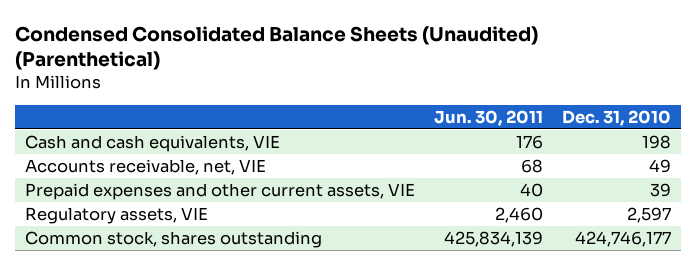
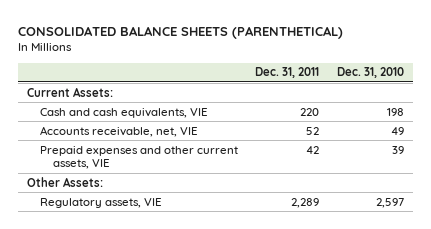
[15,25,539,71] Condensed Consolidated Balance Sheets (Unaudited) (Parenthetical) -> [18,25,344,39] CONSOLIDATED BALANCE SHEETS (PARENTHETICAL)
[434,109,544,126] Jun. 30, 2011 -> none
none -> [255,67,320,79] Dec. 31, 2011
none -> [27,86,114,97] Current Assets:
none -> [27,176,104,187] Other Assets:
[24,230,322,248] Common stock, shares outstanding -> none

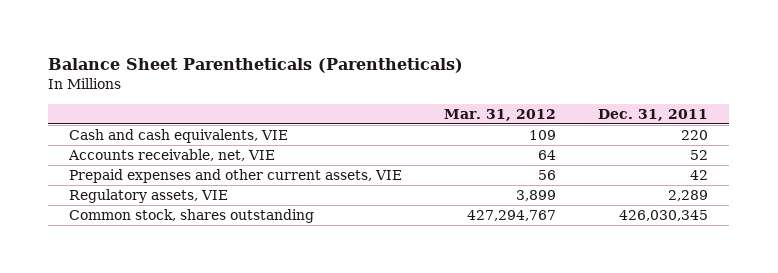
[18,25,344,39] CONSOLIDATED BALANCE SHEETS (PARENTHETICAL) -> [48,58,464,74] Balance Sheet Parentheticals (Parentheticals)
[336,67,404,79] Dec. 31, 2010 -> none
none -> [444,108,557,121] Mar. 31, 2012
[27,86,114,97] Current Assets: -> none
[27,176,104,187] Other Assets: -> none
none -> [69,209,315,224] Common stock, shares outstanding

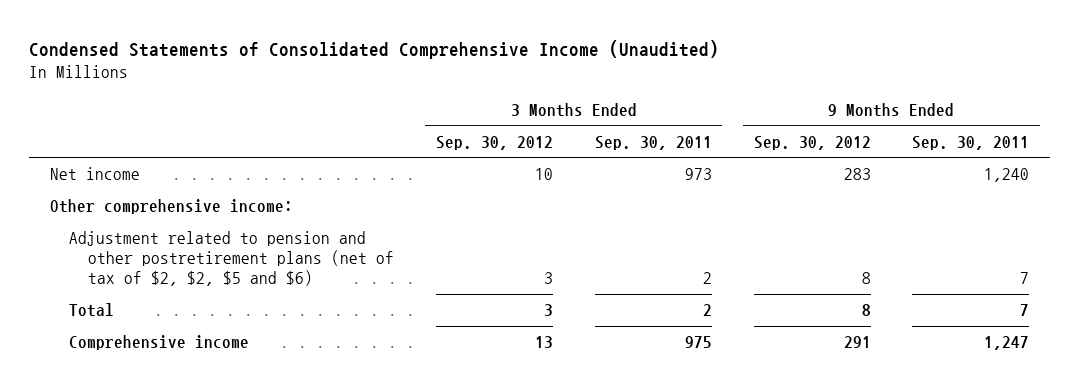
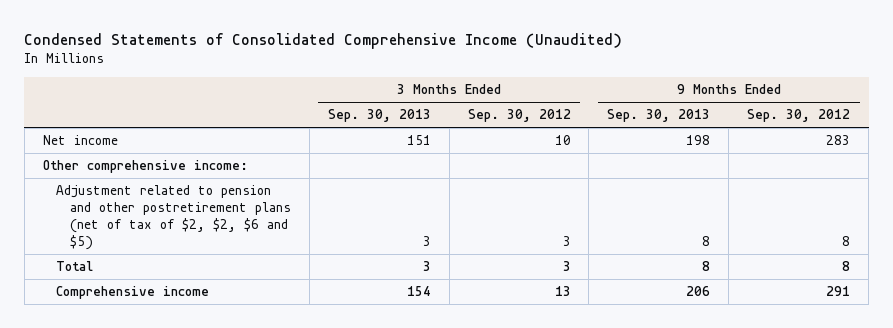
[594,135,712,150] Sep. 30, 2011 -> none
[912,135,1030,150] Sep. 30, 2011 -> none
none -> [327,109,431,123] Sep. 30, 2013
none -> [607,109,711,123] Sep. 30, 2013
[69,231,394,287] Adjustment related to pension and other postretirement plans (net of tax of $2, $2, $5 and $6) -> [56,185,291,250] Adjustment related to pension and other postretirement plans (net of tax of $2, $2, $6 and $5)

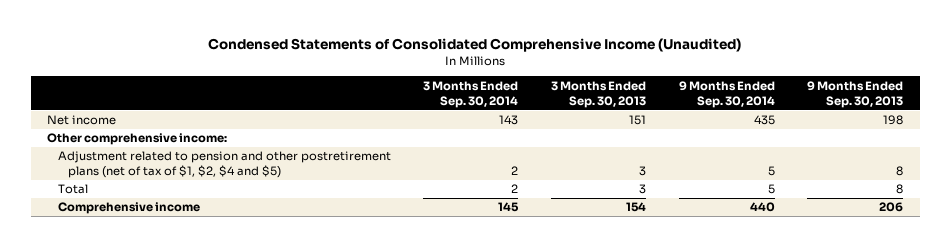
[467,109,571,123] Sep. 30, 2012 -> none
[747,109,851,123] Sep. 30, 2012 -> none
none -> [423,80,519,108] 3 Months Ended Sep. 30, 2014
none -> [678,80,775,108] 9 Months Ended Sep. 30, 2014
[56,185,291,250] Adjustment related to pension and other postretirement plans (net of tax of $2, $2, $6 and $5) -> [57,151,391,179] Adjustment related to pension and other postretirement plans (net of tax of $1, $2, $4 and $5)

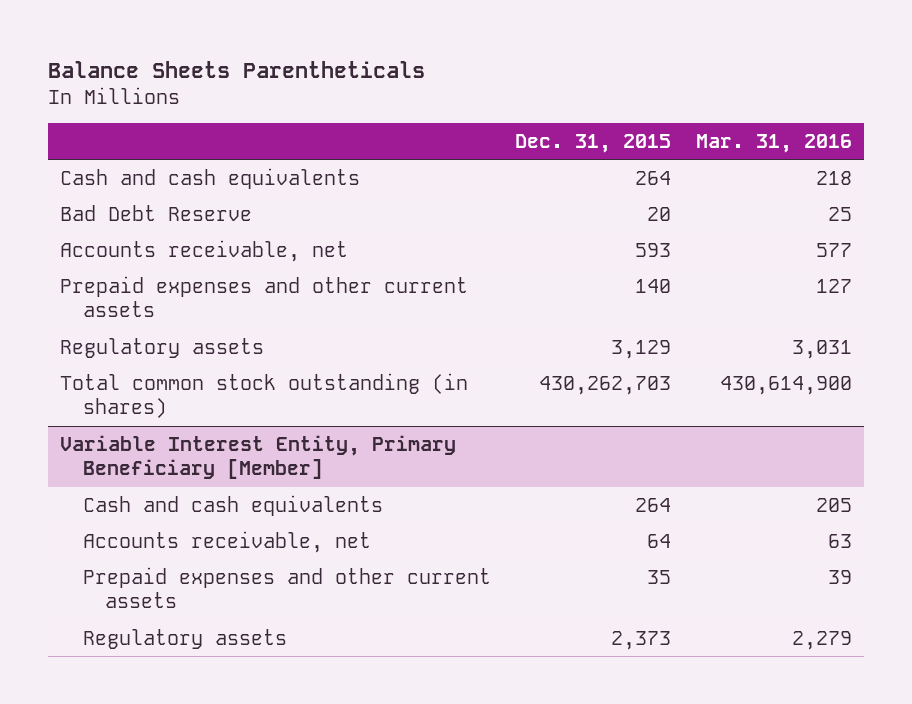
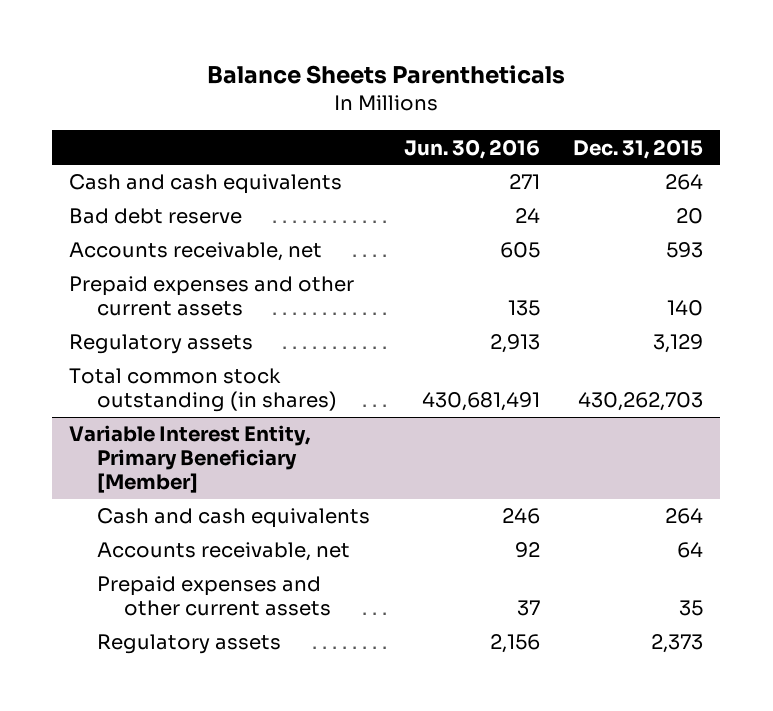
[695,133,852,153] Mar. 31, 2016 -> none
none -> [403,138,540,159] Jun. 30, 2016
[60,204,253,221] Bad Debt Reserve -> [69,208,243,225] Bad debt reserve

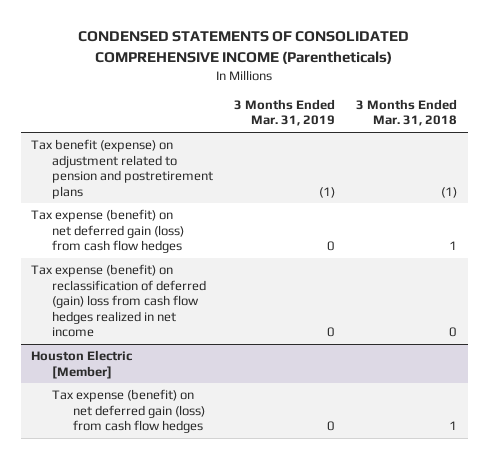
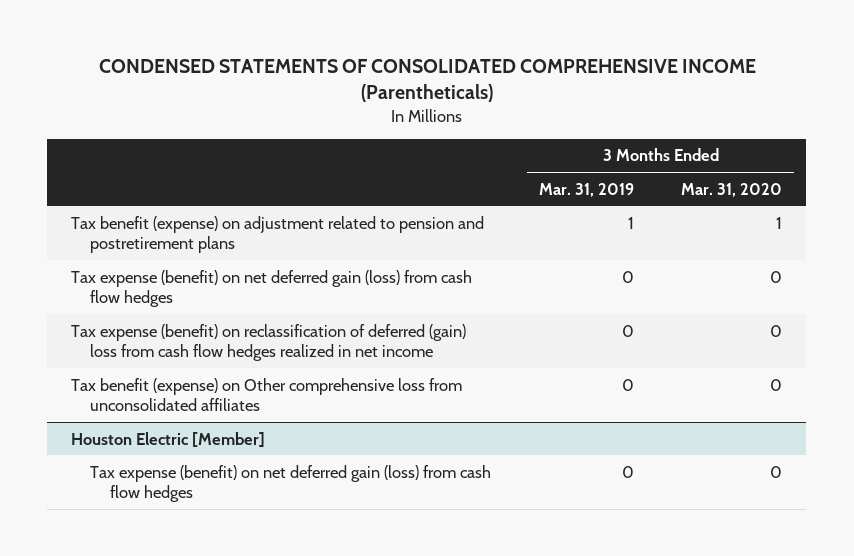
[356,98,458,127] 3 Months Ended Mar. 31, 2018 -> none
none -> [681,182,783,197] Mar. 31, 2020
[319,186,336,198] (1) -> [627,216,634,229] 1
none -> [71,377,463,411] Tax benefit (expense) on Other comprehensive loss from unconsolidated affiliates

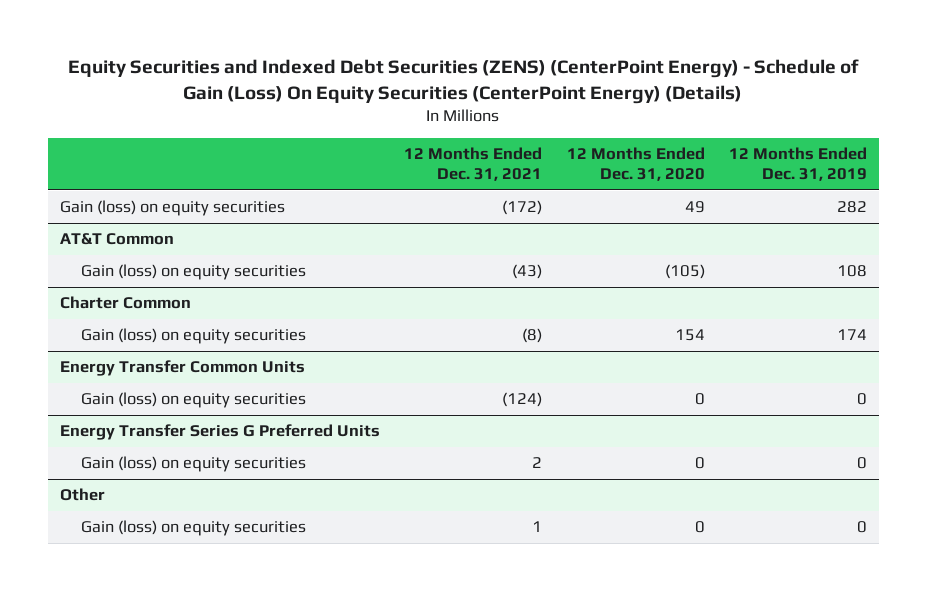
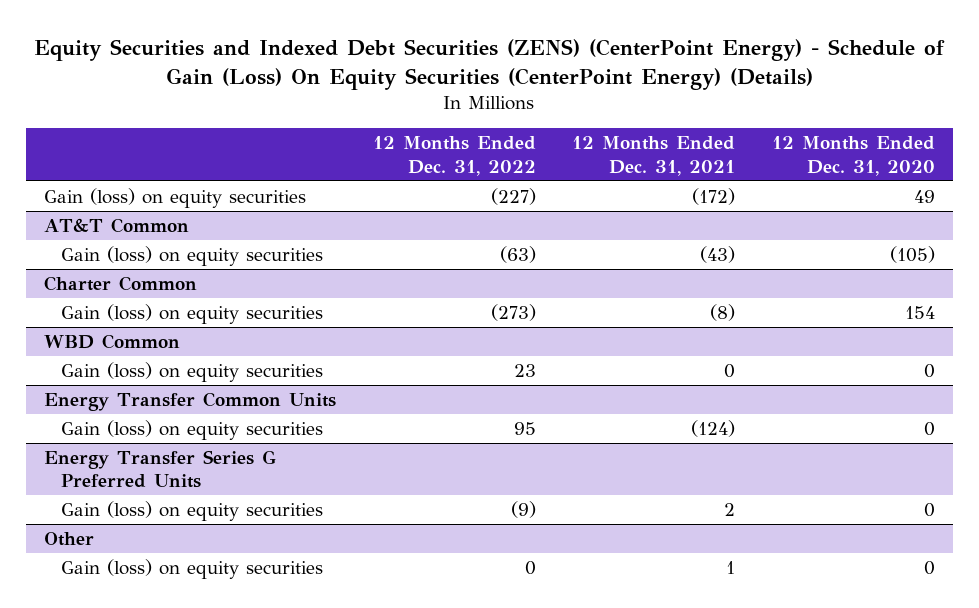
[729,147,868,182] 12 Months Ended Dec. 31, 2019 -> none
none -> [372,136,536,176] 12 Months Ended Dec. 31, 2022
none -> [43,334,180,350] WBD Common
none -> [60,362,323,383] Gain (loss) on equity securities

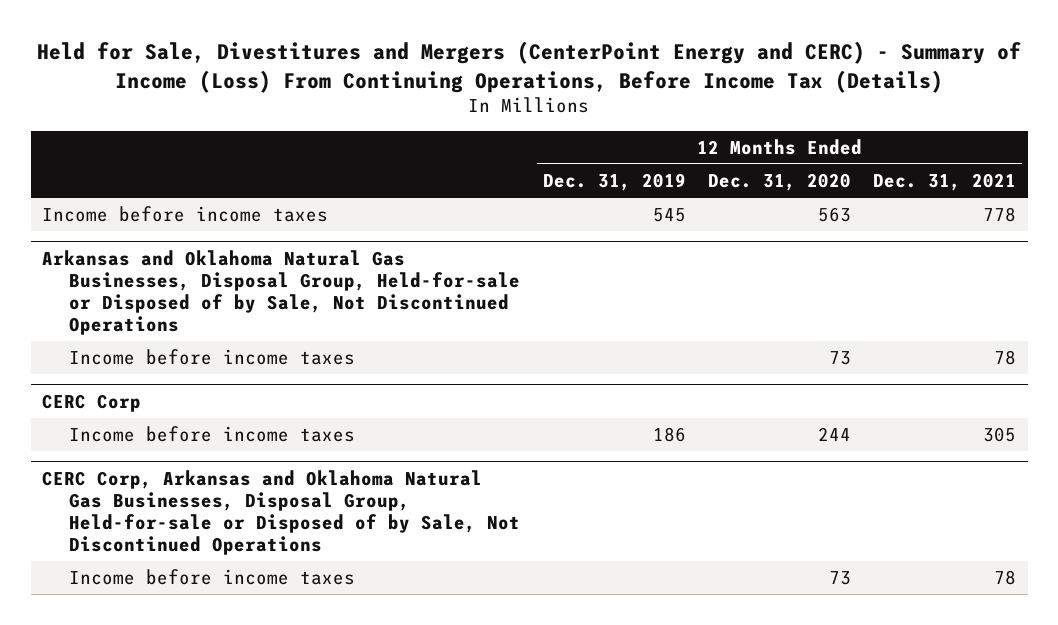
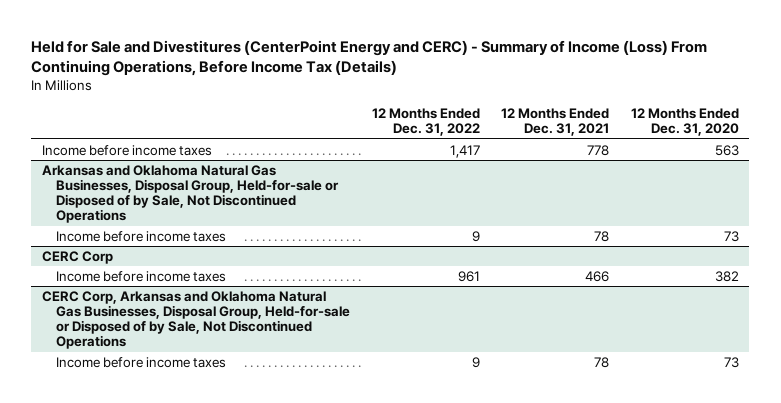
[37,41,1022,93] Held for Sale, Divestitures and Mergers (CenterPoint Energy and CERC) - Summary of Income (Loss) From Continuing Operations, Before Income Tax (Details) -> [31,39,708,77] Held for Sale and Divestitures (CenterPoint Energy and CERC) - Summary of Income (Loss) From Continuing Operations, Before Income Tax (Details)
[542,172,686,191] Dec. 31, 2019 -> none
none -> [371,108,480,137] 12 Months Ended Dec. 31, 2022
[818,427,852,442] 244 -> [714,270,739,282] 382
[983,427,1017,443] 305 -> [585,270,610,282] 466

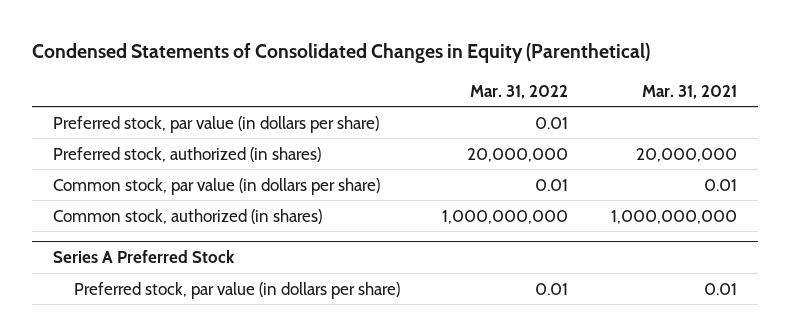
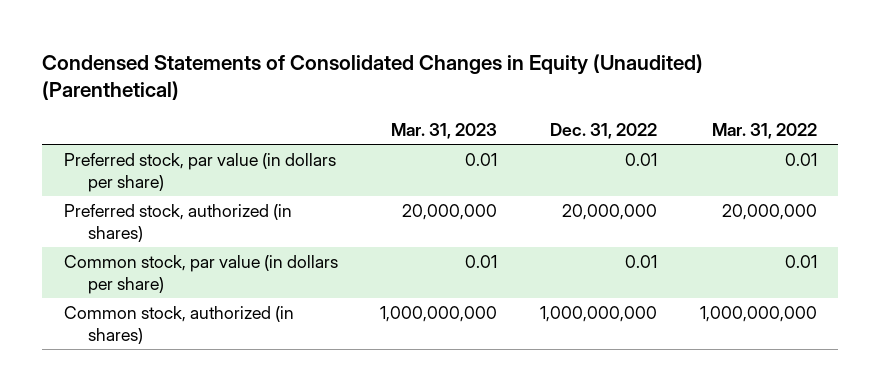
[31,43,650,64] Condensed Statements of Consolidated Changes in Equity (Parenthetical) -> [42,53,704,101] Condensed Statements of Consolidated Changes in Equity (Unaudited) (Parenthetical)
[641,84,737,99] Mar. 31, 2021 -> none
none -> [391,123,498,140] Mar. 31, 2023
none -> [550,123,658,140] Dec. 31, 2022
[52,250,235,264] Series A Preferred Stock -> none
[73,281,400,299] Preferred stock, par value (in dollars per share) -> none

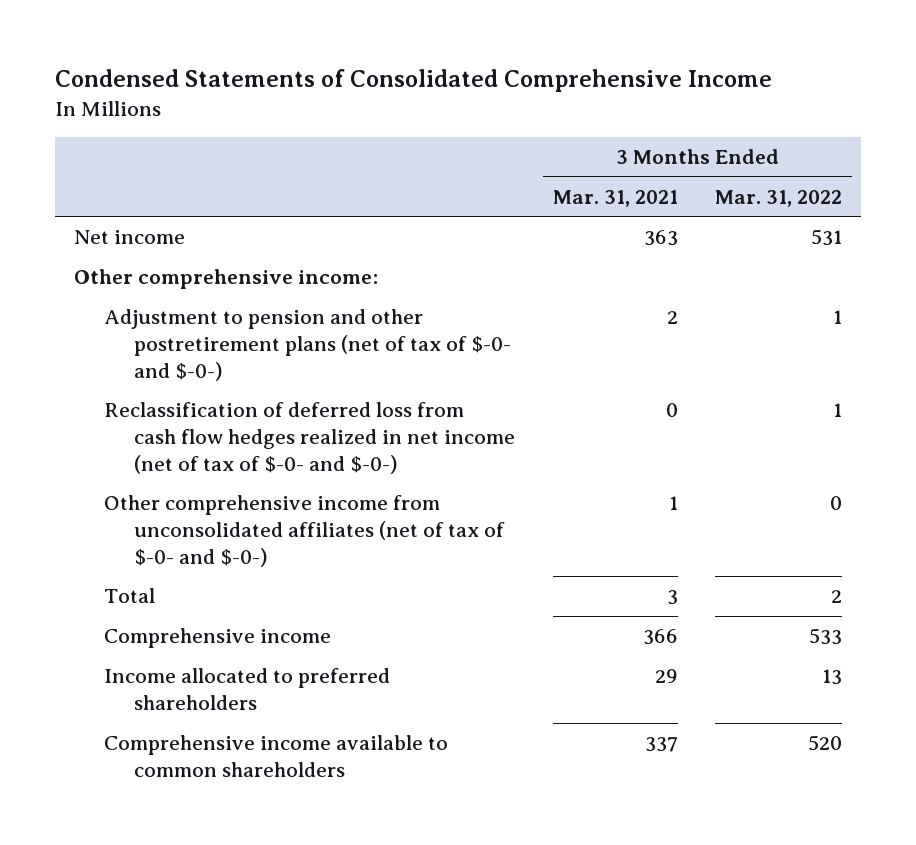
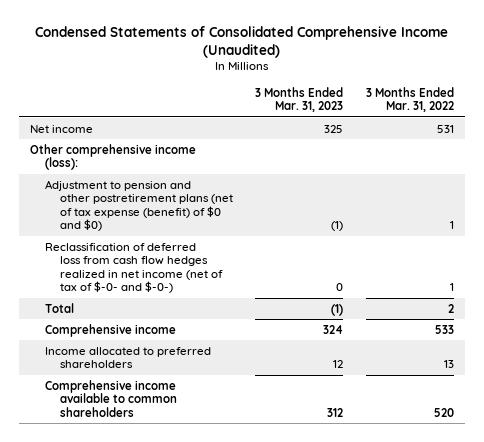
[54,69,772,93] Condensed Statements of Consolidated Comprehensive Income -> [34,25,448,58] Condensed Statements of Consolidated Comprehensive Income (Unaudited)
[552,189,678,207] Mar. 31, 2021 -> none
none -> [255,86,344,113] 3 Months Ended Mar. 31, 2023
[73,269,378,290] Other comprehensive income: -> [29,143,196,171] Other comprehensive income (loss):
[103,309,511,381] Adjustment to pension and other postretirement plans (net of tax of $-0- and $-0-) -> [44,179,233,232] Adjustment to pension and other postretirement plans (net of tax expense (benefit) of $0 and $0)
[103,495,505,567] Other comprehensive income from unconsolidated affiliates (net of tax of $-0- and $-0-) -> none

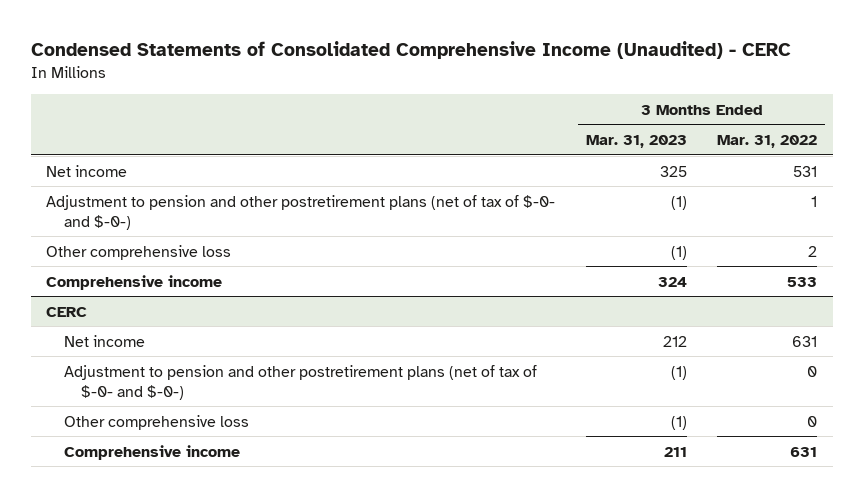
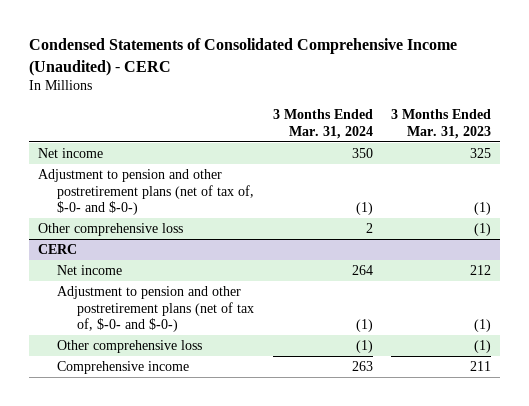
[717,135,818,149] Mar. 31, 2022 -> none
none -> [272,109,373,139] 3 Months Ended Mar. 31, 2024
[46,194,556,230] Adjustment to pension and other postretirement plans (net of tax of $-0- and $-0-) -> [37,168,255,216] Adjustment to pension and other postretirement plans (net of tax of, $-0- and $-0-)
[46,274,223,290] Comprehensive income -> none
[63,364,537,400] Adjustment to pension and other postretirement plans (net of tax of $-0- and $-0-) -> [57,285,255,333] Adjustment to pension and other postretirement plans (net of tax of, $-0- and $-0-)

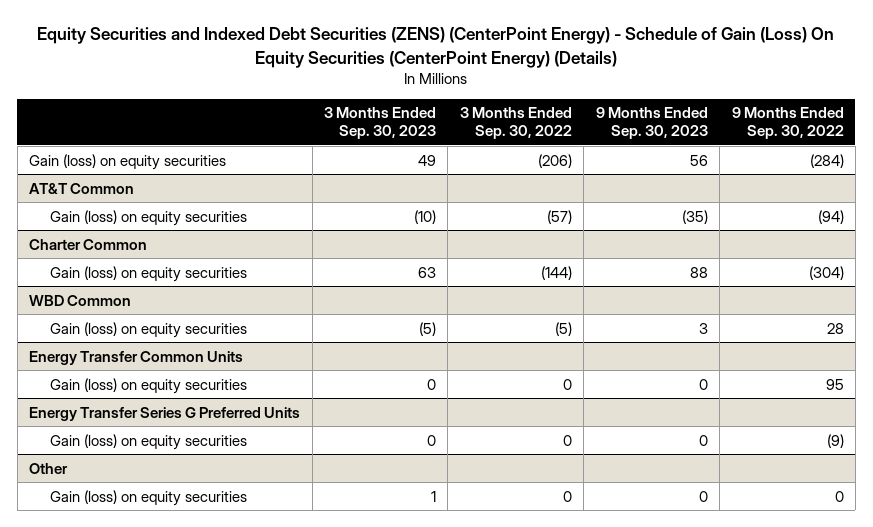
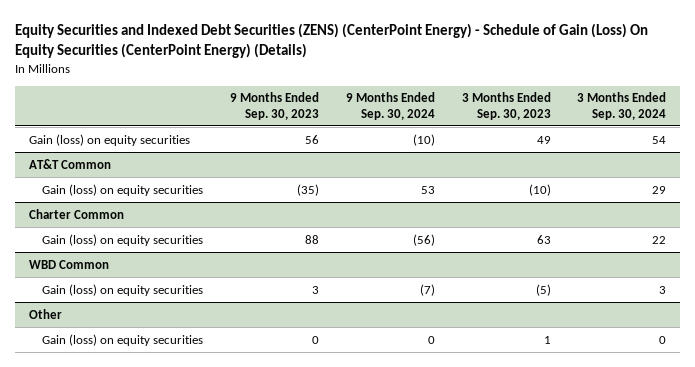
[459,107,572,139] 3 Months Ended Sep. 30, 2022 -> none
[731,107,844,139] 9 Months Ended Sep. 30, 2022 -> none
none -> [345,92,435,120] 9 Months Ended Sep. 30, 2024
none -> [577,92,667,120] 3 Months Ended Sep. 30, 2024
[29,350,244,365] Energy Transfer Common Units -> none
[49,377,247,394] Gain (loss) on equity securities -> none
[29,406,301,421] Energy Transfer Series G Preferred Units -> none
[49,433,247,450] Gain (loss) on equity securities -> none

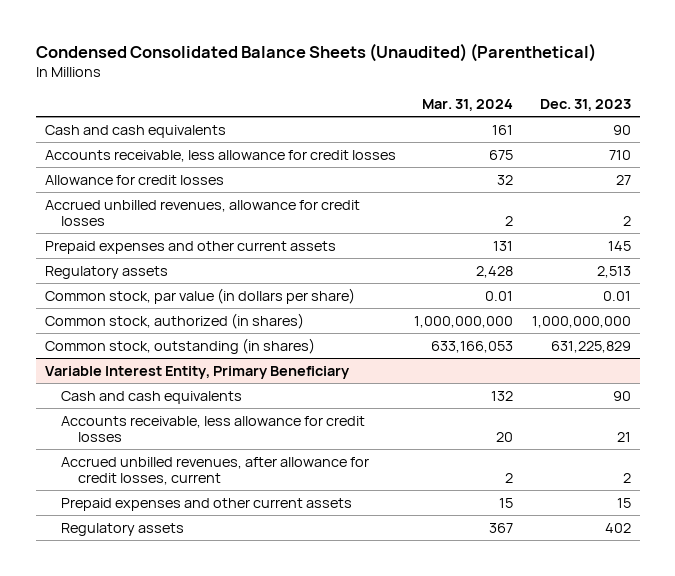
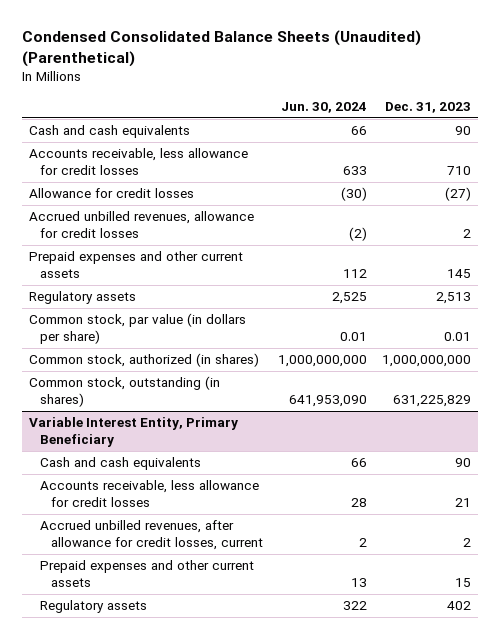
[422,99,514,112] Mar. 31, 2024 -> none
none -> [280,101,367,113] Jun. 30, 2024
[615,174,631,185] 27 -> [444,187,471,202] (27)

